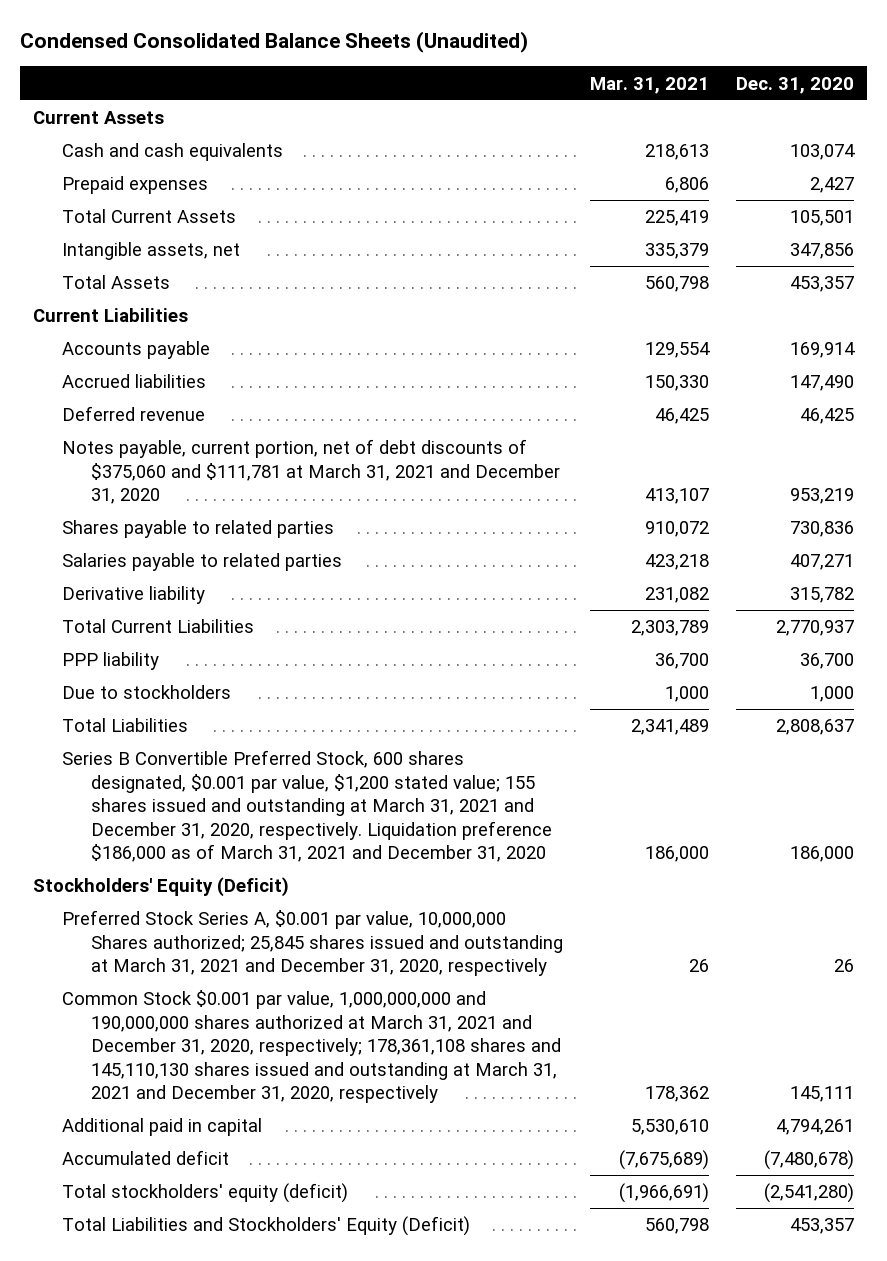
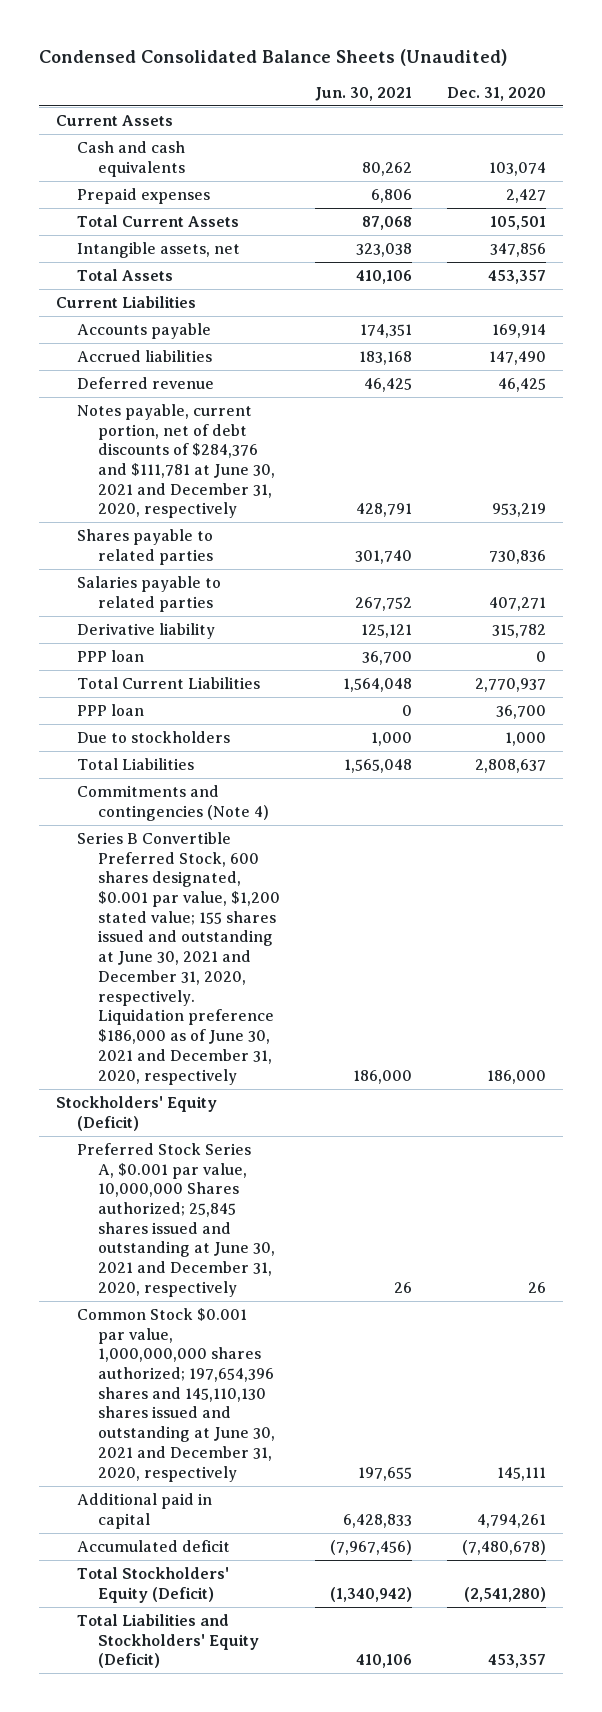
[590,76,710,94] Mar. 31, 2021 -> none
none -> [314,86,412,101] Jun. 30, 2021
[62,439,561,505] Notes payable, current portion, net of debt discounts of $375,060 and $111,781 at March 31, 2021 and December 31, 2020 -> [77,403,276,519] Notes payable, current portion, net of debt discounts of $284,376 and $111,781 at June 30, 2021 and December 31, 2020, respectively
none -> [77,649,145,662] PPP loan
[62,652,160,671] PPP liability -> [77,703,145,716] PPP loan
none -> [77,784,270,821] Commitments and contingencies (Note 4)
[62,750,553,862] Series B Convertible Preferred Stock, 600 shares designated, $0.001 par value, $1,200 stated value; 155 shares issued and outstanding at March 31, 2021 and December 31, 2020, respectively. Liquidation preference $186,000 as of March 31, 2021 and December 31, 2020 -> [77,831,281,1085] Series B Convertible Preferred Stock, 600 shares designated, $0.001 par value, $1,200 stated value; 155 shares issued and outstanding at June 30, 2021 and December 31, 2020, respectively. Liquidation preference $186,000 as of June 30, 2021 and December 31, 2020, respectively
[62,910,564,977] Preferred Stock Series A, $0.001 par value, 10,000,000 Shares authorized; 25,845 shares issued and outstanding at March 31, 2021 and December 31, 2020, respectively -> [77,1142,276,1297] Preferred Stock Series A, $0.001 par value, 10,000,000 Shares authorized; 25,845 shares issued and outstanding at June 30, 2021 and December 31, 2020, respectively
[62,990,562,1103] Common Stock $0.001 par value, 1,000,000,000 and 190,000,000 shares authorized at March 31, 2021 and December 31, 2020, respectively; 178,361,108 shares and 145,110,130 shares issued and outstanding at March 31, 2021 and December 31, 2020, respectively -> [77,1307,276,1482] Common Stock $0.001 par value, 1,000,000,000 shares authorized; 197,654,396 shares and 145,110,130 shares issued and outstanding at June 30, 2021 and December 31, 2020, respectively
[62,1183,349,1204] Total stockholders' equity (deficit) -> [77,1566,230,1603] Total Stockholders' Equity (Deficit)

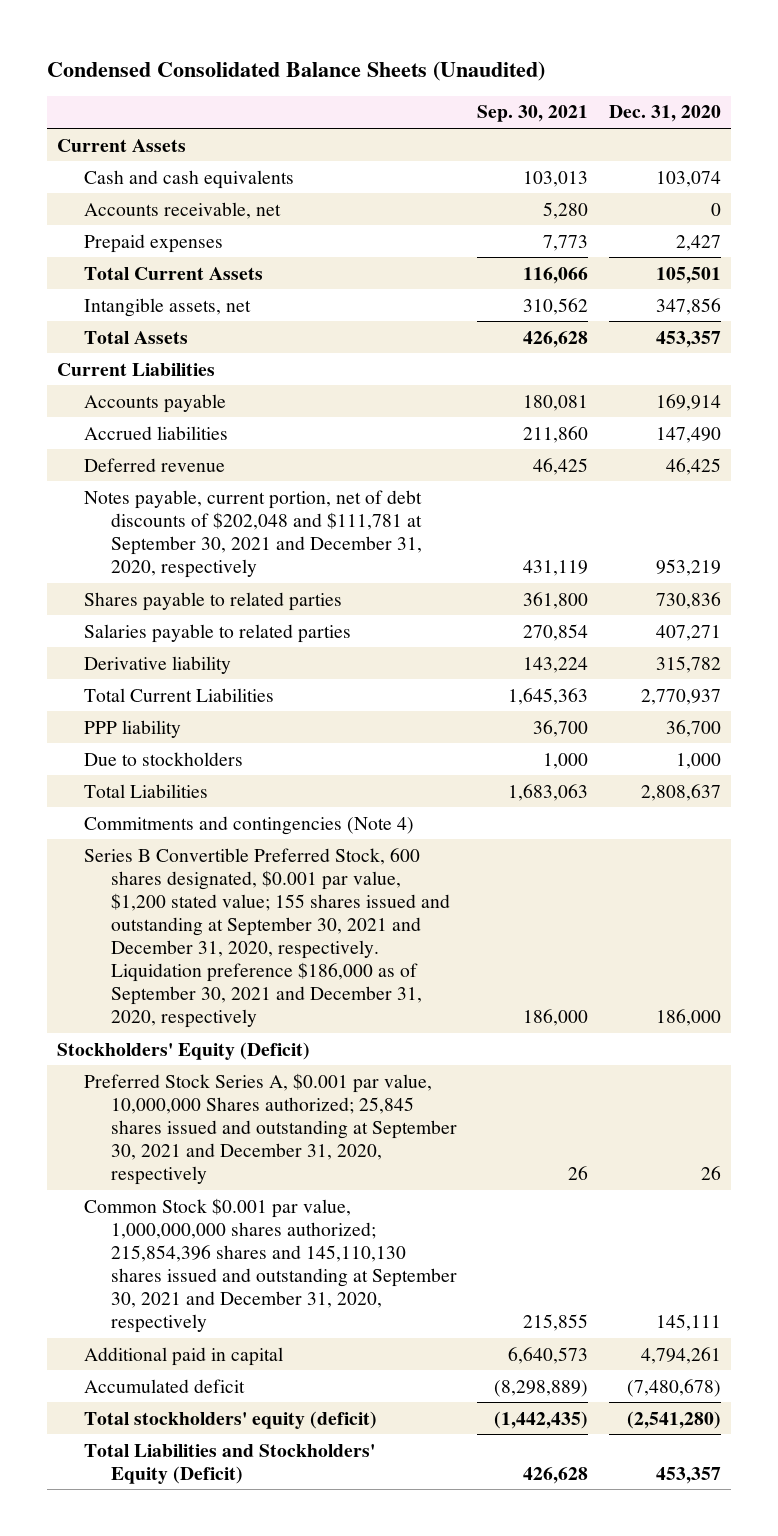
[314,86,412,101] Jun. 30, 2021 -> none
none -> [477,105,589,123] Sep. 30, 2021
none -> [83,201,281,219] Accounts receivable, net
[77,403,276,519] Notes payable, current portion, net of debt discounts of $284,376 and $111,781 at June 30, 2021 and December 31, 2020, respectively -> [83,489,422,578] Notes payable, current portion, net of debt discounts of $202,048 and $111,781 at September 30, 2021 and December 31, 2020, respectively
[77,649,145,662] PPP loan -> none
[77,703,145,716] PPP loan -> [83,719,181,738] PPP liability
[77,831,281,1085] Series B Convertible Preferred Stock, 600 shares designated, $0.001 par value, $1,200 stated value; 155 shares issued and outstanding at June 30, 2021 and December 31, 2020, respectively. Liquidation preference $186,000 as of June 30, 2021 and December 31, 2020, respectively -> [83,847,450,1028] Series B Convertible Preferred Stock, 600 shares designated, $0.001 par value, $1,200 stated value; 155 shares issued and outstanding at September 30, 2021 and December 31, 2020, respectively. Liquidation preference $186,000 as of September 30, 2021 and December 31, 2020, respectively
[77,1142,276,1297] Preferred Stock Series A, $0.001 par value, 10,000,000 Shares authorized; 25,845 shares issued and outstanding at June 30, 2021 and December 31, 2020, respectively -> [83,1072,457,1185] Preferred Stock Series A, $0.001 par value, 10,000,000 Shares authorized; 25,845 shares issued and outstanding at September 30, 2021 and December 31, 2020, respectively
[77,1307,276,1482] Common Stock $0.001 par value, 1,000,000,000 shares authorized; 197,654,396 shares and 145,110,130 shares issued and outstanding at June 30, 2021 and December 31, 2020, respectively -> [83,1197,457,1333] Common Stock $0.001 par value, 1,000,000,000 shares authorized; 215,854,396 shares and 145,110,130 shares issued and outstanding at September 30, 2021 and December 31, 2020, respectively
[77,1566,230,1603] Total Stockholders' Equity (Deficit) -> [83,1410,377,1429] Total stockholders' equity (deficit)

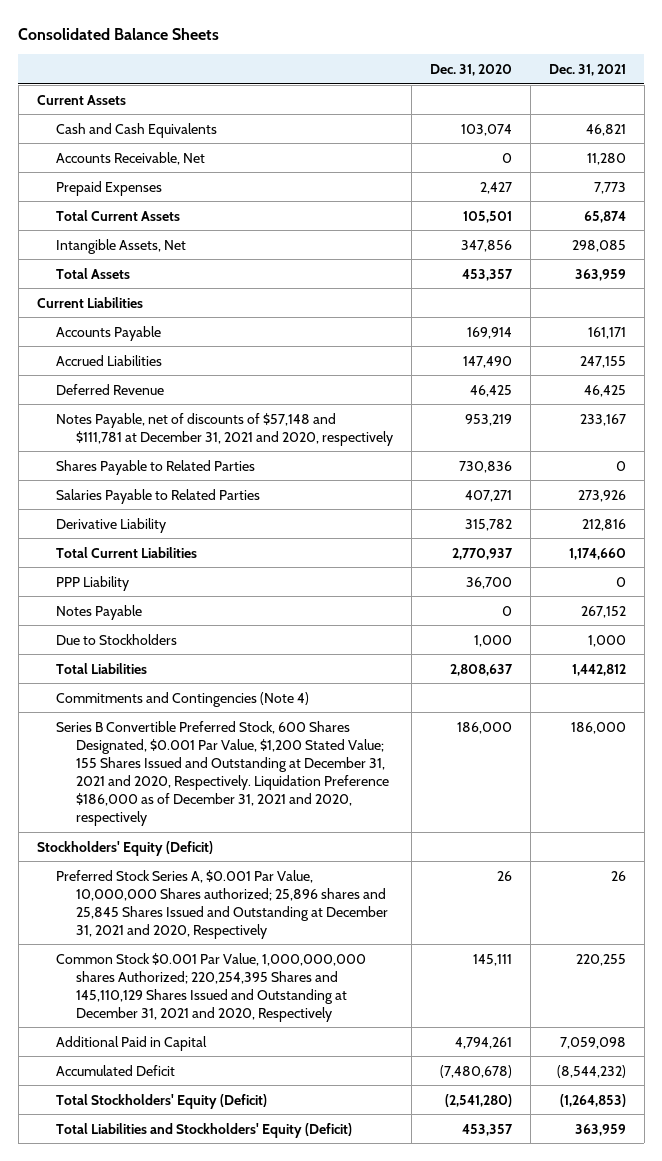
[46,60,545,81] Condensed Consolidated Balance Sheets (Unaudited) -> [18,28,220,41] Consolidated Balance Sheets
[477,105,589,123] Sep. 30, 2021 -> none
none -> [548,63,626,76] Dec. 31, 2021
[83,169,294,189] Cash and cash equivalents -> [56,122,218,138] Cash and Cash Equivalents
[83,201,281,219] Accounts receivable, net -> [56,151,206,165] Accounts Receivable, Net
[83,233,223,253] Prepaid expenses -> [56,180,163,196] Prepaid Expenses
[83,297,251,317] Intangible assets, net -> [56,238,187,254] Intangible Assets, Net
[83,393,226,413] Accounts payable -> [56,325,162,341] Accounts Payable
[83,425,228,440] Accrued liabilities -> [56,354,163,366] Accrued Liabilities
[83,457,225,472] Deferred revenue -> [56,383,165,395] Deferred Revenue
[83,489,422,578] Notes payable, current portion, net of debt discounts of $202,048 and $111,781 at September 30, 2021 and December 31, 2020, respectively -> [56,412,393,446] Notes Payable, net of discounts of $57,148 and $111,781 at December 31, 2021 and 2020, respectively
[83,591,342,611] Shares payable to related parties -> [56,459,256,475] Shares Payable to Related Parties
[83,623,351,643] Salaries payable to related parties -> [56,488,261,504] Salaries Payable to Related Parties
[83,655,231,674] Derivative liability -> [56,517,167,533] Derivative Liability
[83,719,181,738] PPP liability -> [56,575,130,591] PPP Liability
none -> [56,604,143,620] Notes Payable
[83,751,243,766] Due to stockholders -> [56,633,178,645] Due to Stockholders
[83,815,414,835] Commitments and contingencies (Note 4) -> [56,691,310,707] Commitments and Contingencies (Note 4)
[83,847,450,1028] Series B Convertible Preferred Stock, 600 shares designated, $0.001 par value, $1,200 stated value; 155 shares issued and outstanding at September 30, 2021 and December 31, 2020, respectively. Liquidation preference $186,000 as of September 30, 2021 and December 31, 2020, respectively -> [56,720,389,826] Series B Convertible Preferred Stock, 600 Shares Designated, $0.001 Par Value, $1,200 Stated Value; 155 Shares Issued and Outstanding at December 31, 2021 and 2020, Respectively. Liquidation Preference $186,000 as of December 31, 2021 and 2020, respectively
[83,1072,457,1185] Preferred Stock Series A, $0.001 par value, 10,000,000 Shares authorized; 25,845 shares issued and outstanding at September 30, 2021 and December 31, 2020, respectively -> [56,869,388,939] Preferred Stock Series A, $0.001 Par Value, 10,000,000 Shares authorized; 25,896 shares and 25,845 Shares Issued and Outstanding at December 31, 2021 and 2020, Respectively
[83,1197,457,1333] Common Stock $0.001 par value, 1,000,000,000 shares authorized; 215,854,396 shares and 145,110,130 shares issued and outstanding at September 30, 2021 and December 31, 2020, respectively -> [56,952,367,1022] Common Stock $0.001 Par Value, 1,000,000,000 shares Authorized; 220,254,395 Shares and 145,110,129 Shares Issued and Outstanding at December 31, 2021 and 2020, Respectively
[83,1346,283,1366] Additional paid in capital -> [56,1035,208,1051] Additional Paid in Capital
[83,1378,245,1393] Accumulated deficit -> [56,1064,176,1076] Accumulated Deficit
[83,1410,377,1429] Total stockholders' equity (deficit) -> [56,1093,268,1109] Total Stockholders' Equity (Deficit)

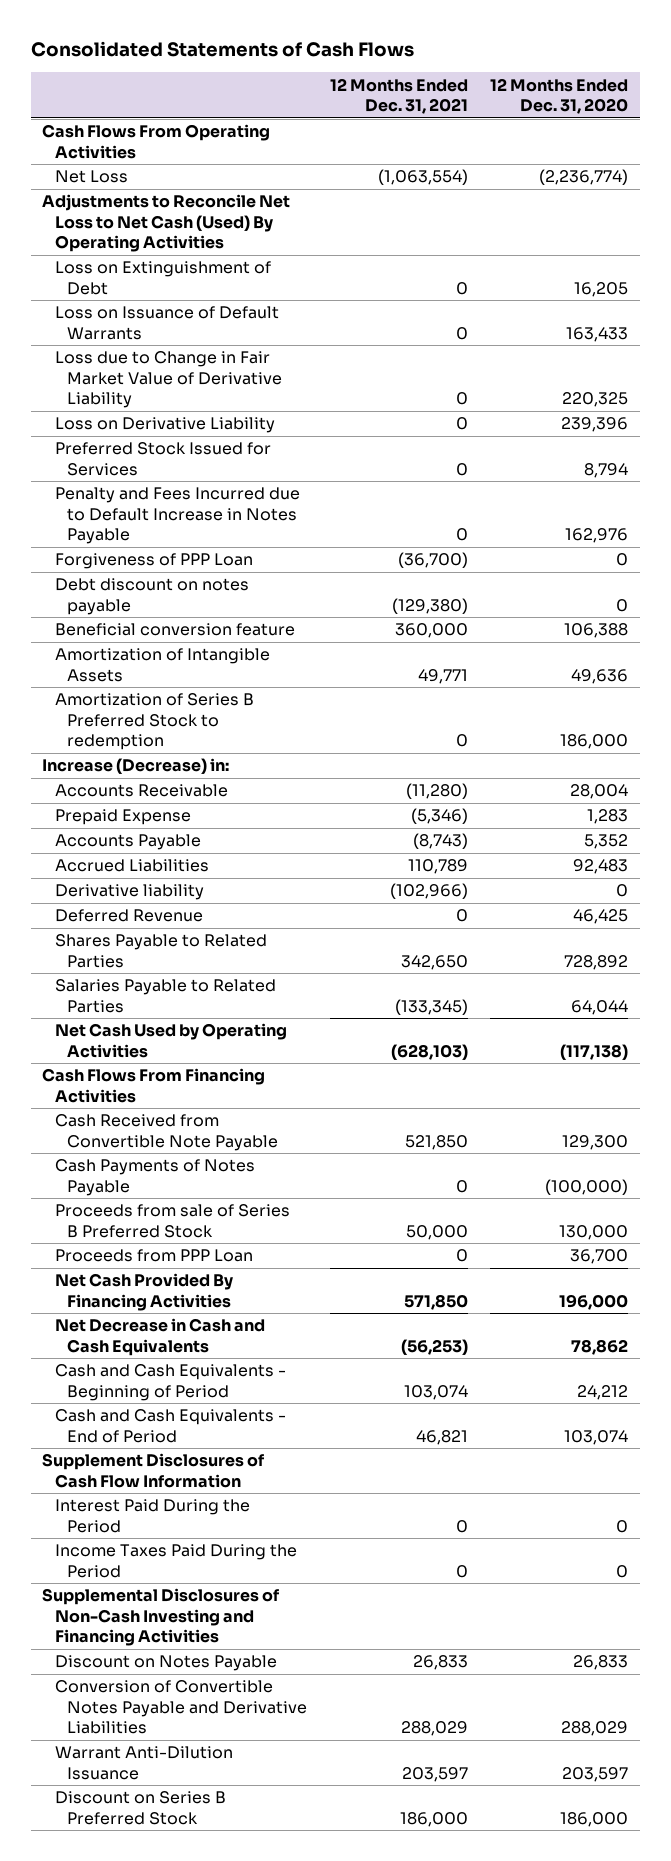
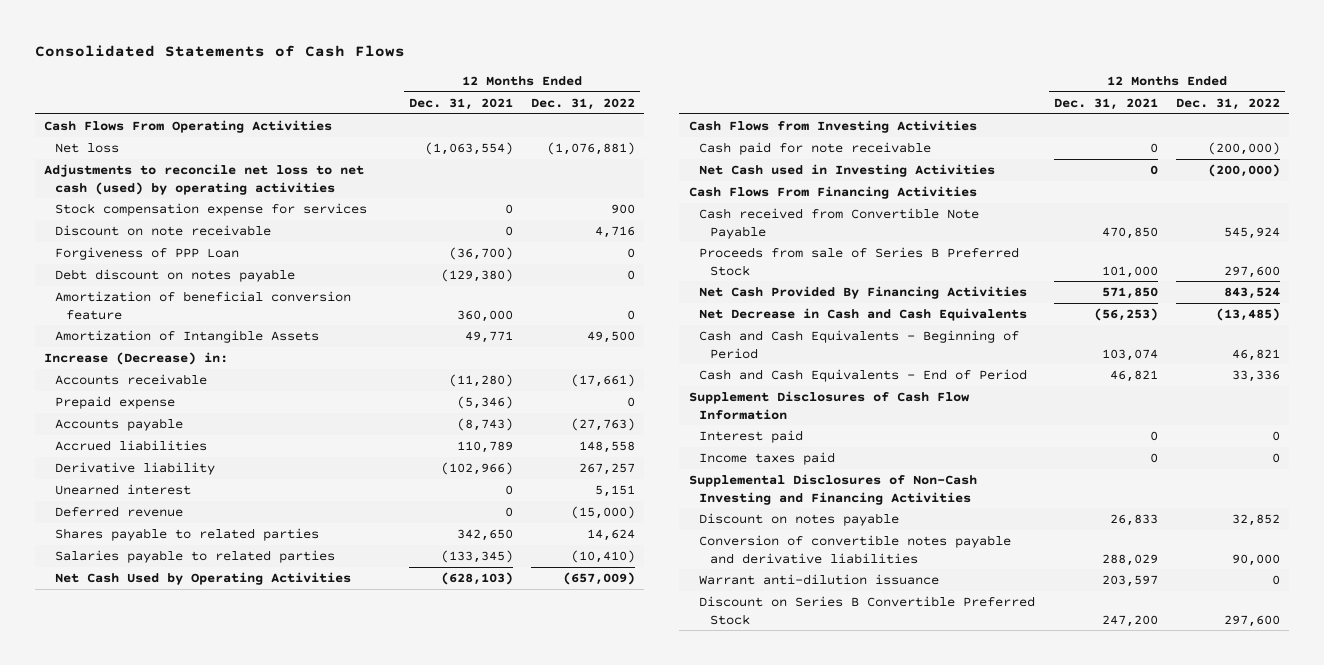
[490,77,629,115] 12 Months Ended Dec. 31, 2020 -> none
none -> [531,97,636,110] Dec. 31, 2022
[54,261,271,295] Loss on Extinguishment of Debt -> none
[54,306,279,340] Loss on Issuance of Default Warrants -> none
[54,351,283,409] Loss due to Change in Fair Market Value of Derivative Liability -> none
[54,417,275,434] Loss on Derivative Liability -> none
[54,442,271,476] Preferred Stock Issued for Services -> none
[54,487,300,545] Penalty and Fees Incurred due to Default Increase in Notes Payable -> none
[54,170,128,184] Net Loss -> [54,142,119,153] Net loss
[42,194,291,253] Adjustments to Reconcile Net Loss to Net Cash (Used) By Operating Activities -> [43,163,364,195] Adjustments to reconcile net loss to net cash (used) by operating activities
none -> [54,202,367,216] Stock compensation expense for services
none -> [54,224,271,236] Discount on note receivable
[54,623,295,637] Beneficial conversion feature -> [54,290,351,320] Amortization of beneficial conversion feature
[54,693,254,751] Amortization of Series B Preferred Stock to redemption -> none
[54,784,228,798] Accounts Receivable -> [54,373,207,385] Accounts receivable
[54,809,191,826] Prepaid Expense -> [54,395,175,409] Prepaid expense
[54,834,201,851] Accounts Payable -> [54,417,183,431] Accounts payable
[54,859,209,873] Accrued Liabilities -> [54,439,207,451] Accrued liabilities
none -> [54,483,191,495] Unearned interest
[54,909,203,923] Deferred Revenue -> [54,505,183,517] Deferred revenue
[54,934,267,968] Shares Payable to Related Parties -> [54,527,319,541] Shares payable to related parties
[54,979,276,1013] Salaries Payable to Related Parties -> [54,549,335,563] Salaries payable to related parties
none -> [688,119,977,133] Cash Flows from Investing Activities
none -> [699,141,932,155] Cash paid for note receivable
none -> [699,163,996,177] Net Cash used in Investing Activities
[54,1159,255,1196] Cash Payments of Notes Payable -> none
[54,1249,253,1263] Proceeds from PPP Loan -> none
[54,1114,279,1151] Cash Received from Convertible Note Payable -> [699,207,980,239] Cash received from Convertible Note Payable
[404,1134,468,1150] 521,850 -> [1101,226,1158,239] 470,850
[405,1224,468,1240] 50,000 -> [1101,265,1158,278] 101,000
[54,1499,250,1533] Interest Paid During the Period -> [699,429,804,443] Interest paid
[54,1544,297,1578] Income Taxes Paid During the Period -> [699,451,836,465] Income taxes paid
[54,1655,277,1672] Discount on Notes Payable -> [699,512,900,526] Discount on notes payable
[54,1680,308,1735] Conversion of Convertible Notes Payable and Derivative Liabilities -> [699,534,1012,564] Conversion of convertible notes payable and derivative liabilities
[54,1746,233,1780] Warrant Anti-Dilution Issuance -> [699,573,940,585] Warrant anti-dilution issuance
[54,1791,226,1825] Discount on Series B Preferred Stock -> [699,595,1036,625] Discount on Series B Convertible Preferred Stock
[399,1811,468,1827] 186,000 -> [1101,614,1158,627] 247,200

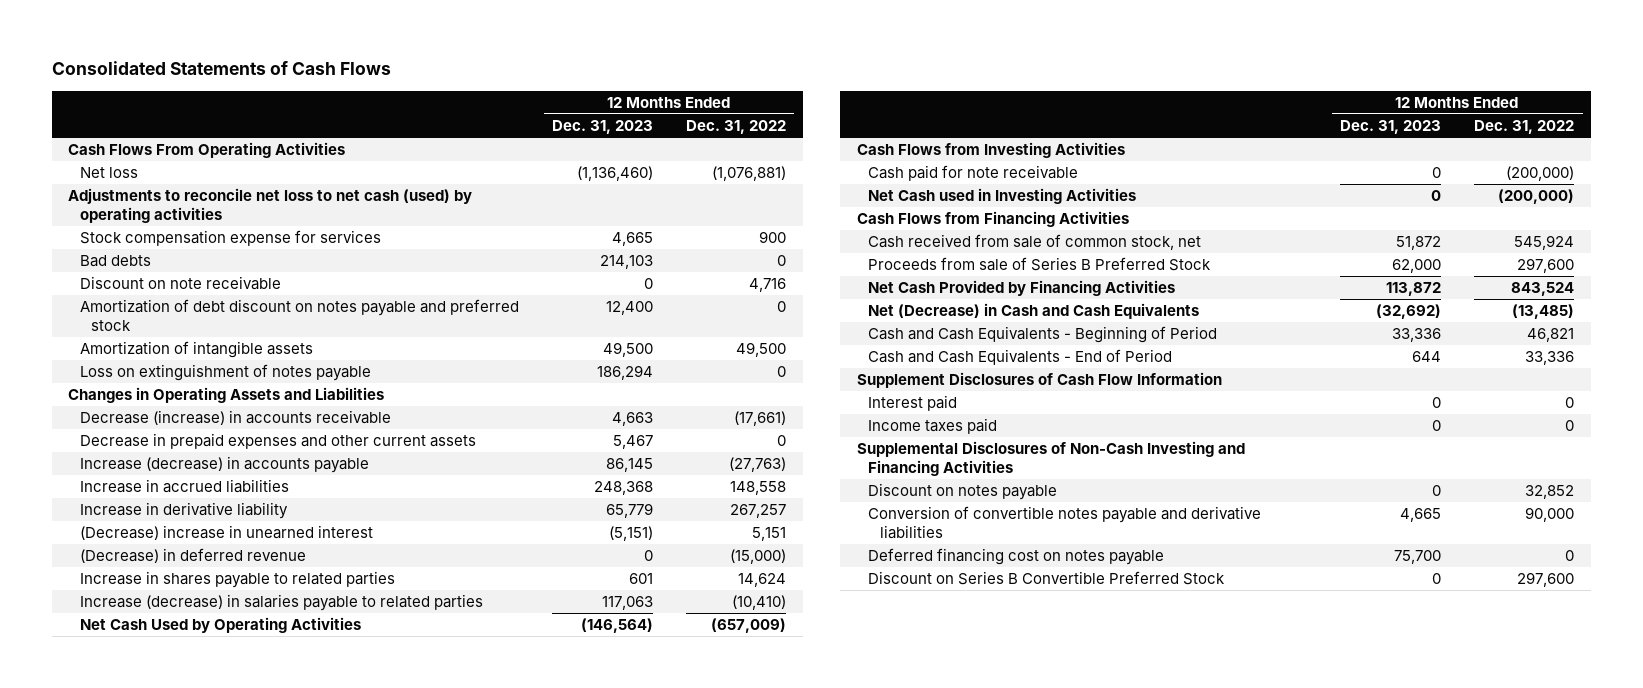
[408,97,513,110] Dec. 31, 2021 -> none
none -> [551,120,653,135] Dec. 31, 2023
none -> [79,255,151,268] Bad debts
[54,246,239,260] Forgiveness of PPP Loan -> none
[54,290,351,320] Amortization of beneficial conversion feature -> none
[43,351,228,365] Increase (Decrease) in: -> none
[54,395,175,409] Prepaid expense -> none
[54,268,295,282] Debt discount on notes payable -> [79,299,519,331] Amortization of debt discount on notes payable and preferred stock
[54,329,319,343] Amortization of Intangible Assets -> [79,341,313,359] Amortization of intangible assets
none -> [79,364,371,382] Loss on extinguishment of notes payable
none -> [68,387,385,404] Changes in Operating Assets and Liabilities
[54,373,207,385] Accounts receivable -> [79,410,391,426] Decrease (increase) in accounts receivable
none -> [79,433,476,450] Decrease in prepaid expenses and other current assets
[54,417,183,431] Accounts payable -> [79,456,369,474] Increase (decrease) in accounts payable
[54,439,207,451] Accrued liabilities -> [79,479,289,494] Increase in accrued liabilities
[54,461,215,475] Derivative liability -> [79,502,288,520] Increase in derivative liability
[54,483,191,495] Unearned interest -> [79,525,373,541] (Decrease) increase in unearned interest
[54,505,183,517] Deferred revenue -> [79,548,306,564] (Decrease) in deferred revenue
[54,527,319,541] Shares payable to related parties -> [79,571,395,589] Increase in shares payable to related parties
[54,549,335,563] Salaries payable to related parties -> [79,594,483,612] Increase (decrease) in salaries payable to related parties
[688,185,977,199] Cash Flows From Financing Activities -> [856,211,1129,228] Cash Flows from Financing Activities
[699,207,980,239] Cash received from Convertible Note Payable -> [868,234,1202,251] Cash received from sale of common stock, net
[699,285,1028,299] Net Cash Provided By Financing Activities -> [868,280,1176,297] Net Cash Provided by Financing Activities
[699,307,1028,321] Net Decrease in Cash and Cash Equivalents -> [868,303,1200,320] Net (Decrease) in Cash and Cash Equivalents
[699,573,940,585] Warrant anti-dilution issuance -> none
none -> [868,548,1165,566] Deferred financing cost on notes payable

